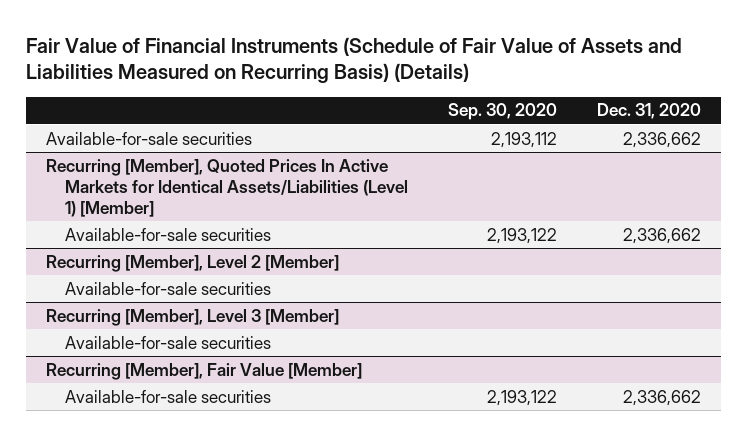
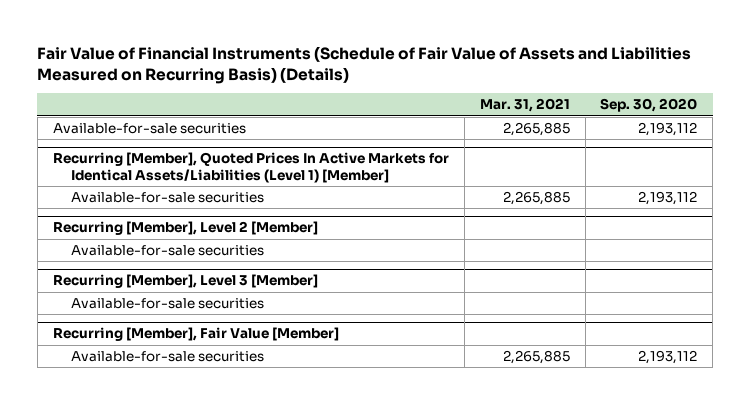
[596,103,701,120] Dec. 31, 2020 -> none
none -> [479,98,570,113] Mar. 31, 2021
[487,227,558,244] 2,193,122 -> [638,191,698,206] 2,193,112
[487,389,558,406] 2,193,122 -> [638,350,698,365] 2,193,112

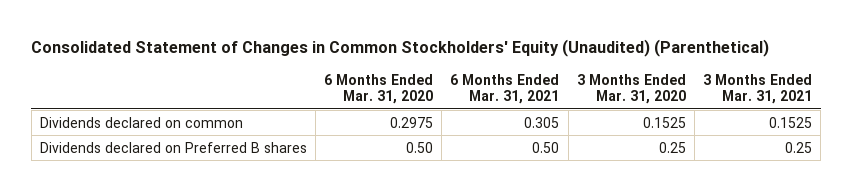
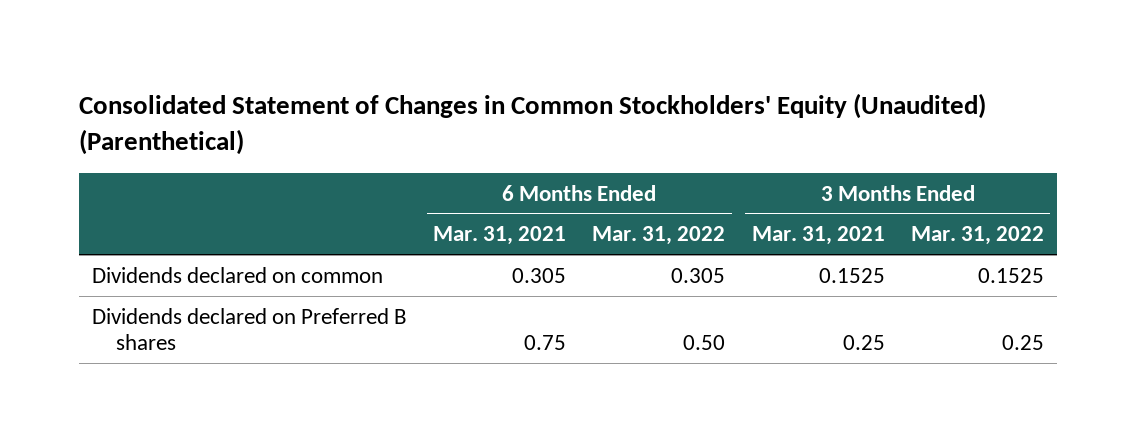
[324,73,434,105] 6 Months Ended Mar. 31, 2020 -> none
[576,73,686,105] 3 Months Ended Mar. 31, 2020 -> none
none -> [592,226,726,246] Mar. 31, 2022
none -> [910,226,1044,246] Mar. 31, 2022
[532,141,560,153] 0.50 -> [524,335,567,351] 0.75

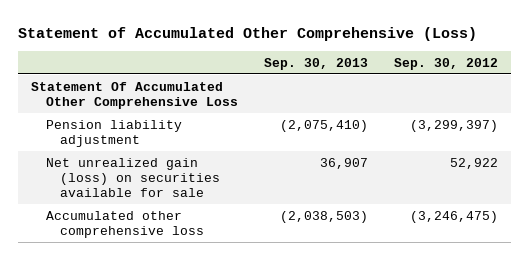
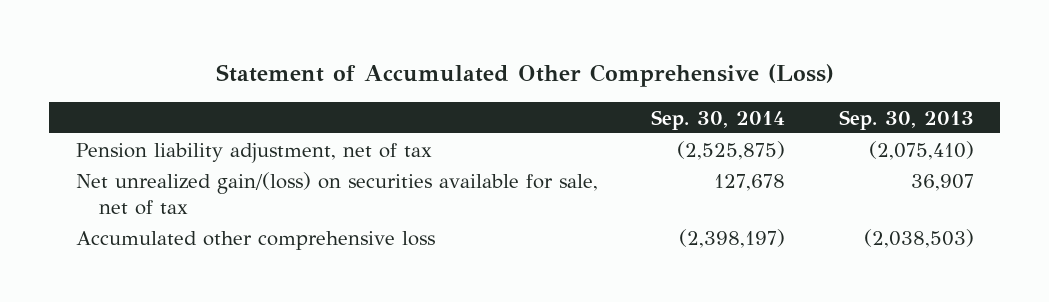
[393,57,498,70] Sep. 30, 2012 -> none
none -> [651,109,786,130] Sep. 30, 2014
[31,81,238,109] Statement Of Accumulated Other Comprehensive Loss -> none
[45,119,182,147] Pension liability adjustment -> [75,142,432,163] Pension liability adjustment, net of tax
[45,157,220,197] Net unrealized gain (loss) on securities available for sale -> [75,171,598,215] Net unrealized gain/(loss) on securities available for sale, net of tax

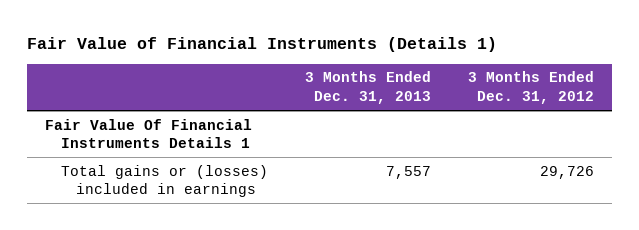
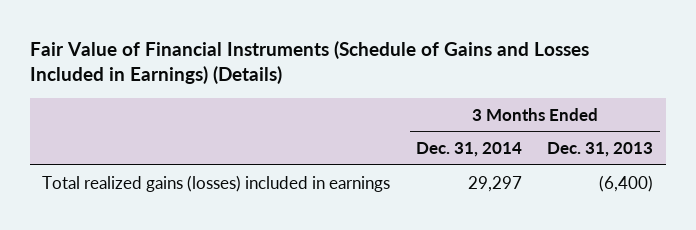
[26,37,497,53] Fair Value of Financial Instruments (Details 1) -> [29,40,589,85] Fair Value of Financial Instruments (Schedule of Gains and Losses Included in Earnings) (Details)
[467,71,594,104] 3 Months Ended Dec. 31, 2012 -> none
none -> [415,142,522,158] Dec. 31, 2014
[45,118,253,149] Fair Value Of Financial Instruments Details 1 -> none
[60,164,268,198] Total gains or (losses) included in earnings -> [42,174,391,192] Total realized gains (losses) included in earnings
[385,165,431,179] 7,557 -> [599,174,654,192] (6,400)

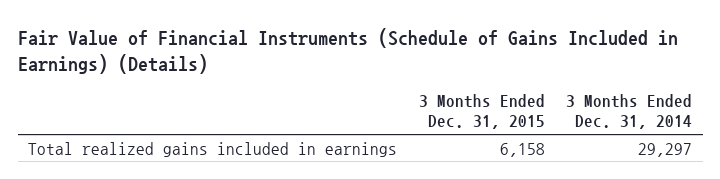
[29,40,589,85] Fair Value of Financial Instruments (Schedule of Gains and Losses Included in Earnings) (Details) -> [17,27,678,75] Fair Value of Financial Instruments (Schedule of Gains Included in Earnings) (Details)
[547,142,654,158] Dec. 31, 2013 -> none
none -> [418,93,545,130] 3 Months Ended Dec. 31, 2015
[42,174,391,192] Total realized gains (losses) included in earnings -> [28,141,398,157] Total realized gains included in earnings

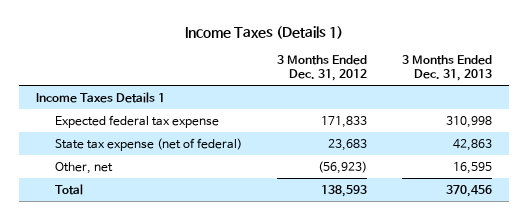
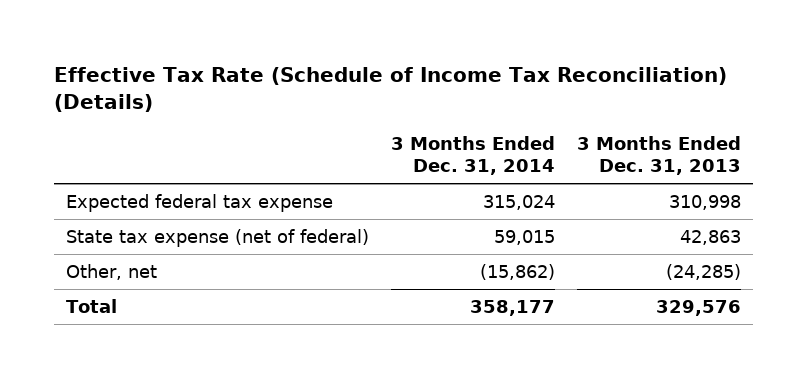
[185,25,344,39] Income Taxes (Details 1) -> [54,66,728,113] Effective Tax Rate (Schedule of Income Tax Reconciliation) (Details)
[276,55,367,81] 3 Months Ended Dec. 31, 2012 -> none
none -> [390,136,555,176] 3 Months Ended Dec. 31, 2014
[36,91,166,103] Income Taxes Details 1 -> none
[452,161,492,174] 16,595 -> [666,263,742,280] (24,285)
[445,184,492,197] 370,456 -> [656,299,742,316] 329,576

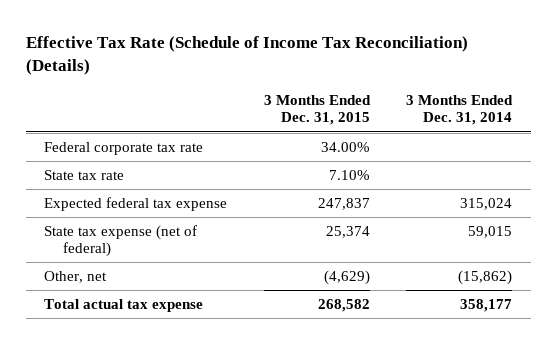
[577,136,742,176] 3 Months Ended Dec. 31, 2013 -> none
none -> [263,94,371,126] 3 Months Ended Dec. 31, 2015
none -> [43,141,203,155] Federal corporate tax rate
none -> [43,169,124,180] State tax rate
[65,298,117,313] Total -> [43,298,203,312] Total actual tax expense

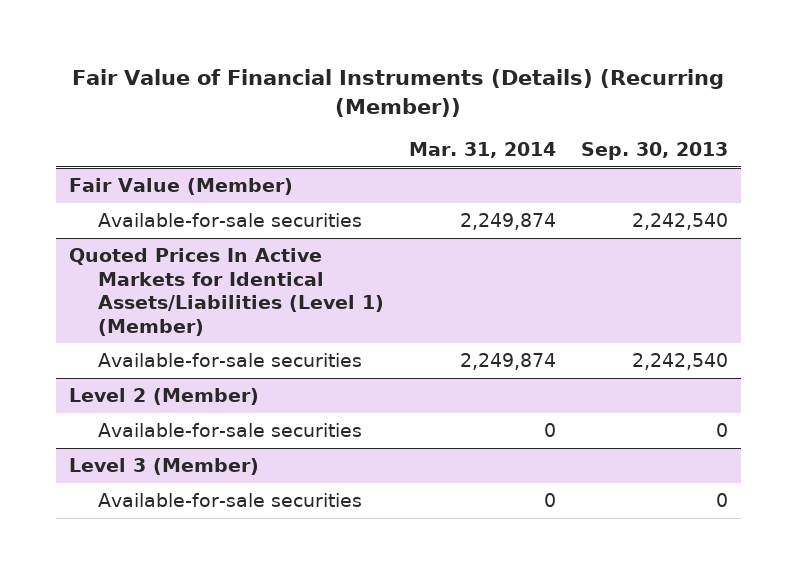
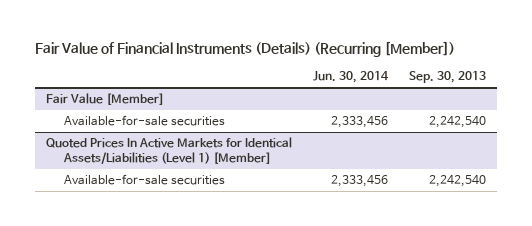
[72,68,725,117] Fair Value of Financial Instruments (Details) (Recurring (Member)) -> [35,41,456,58] Fair Value of Financial Instruments (Details) (Recurring [Member])
[408,142,556,159] Mar. 31, 2014 -> none
none -> [313,71,390,84] Jun. 30, 2014
[68,178,293,196] Fair Value (Member) -> [45,93,164,106] Fair Value [Member]
[68,248,384,336] Quoted Prices In Active Markets for Identical Assets/Liabilities (Level 1) (Member) -> [45,137,292,165] Quoted Prices In Active Markets for Identical Assets/Liabilities (Level 1) [Member]
[68,388,259,406] Level 2 (Member) -> none
[97,423,362,438] Available-for-sale securities -> none
[68,458,259,476] Level 3 (Member) -> none
[97,493,362,508] Available-for-sale securities -> none

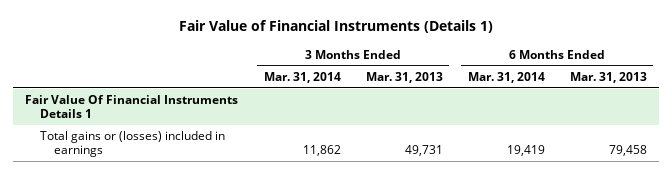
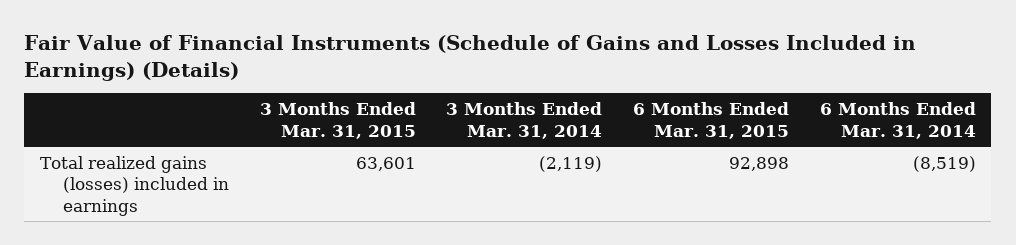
[179,20,494,34] Fair Value of Financial Instruments (Details 1) -> [24,35,917,81] Fair Value of Financial Instruments (Schedule of Gains and Losses Included in Earnings) (Details)
[365,71,443,83] Mar. 31, 2013 -> none
[569,71,647,83] Mar. 31, 2013 -> none
none -> [259,102,416,139] 3 Months Ended Mar. 31, 2015
none -> [633,102,790,139] 6 Months Ended Mar. 31, 2015
[25,95,239,119] Fair Value Of Financial Instruments Details 1 -> none
[39,131,225,158] Total gains or (losses) included in earnings -> [39,155,230,217] Total realized gains (losses) included in earnings
[302,145,341,157] 11,862 -> [539,155,603,172] (2,119)
[506,145,545,157] 19,419 -> [912,155,976,172] (8,519)

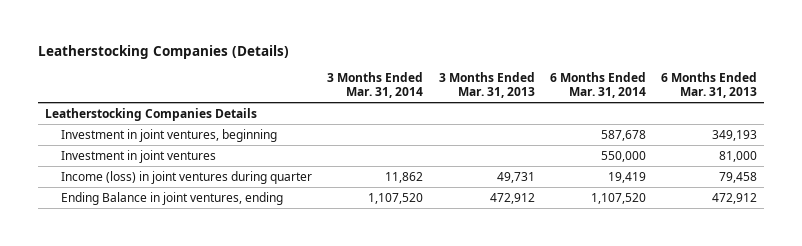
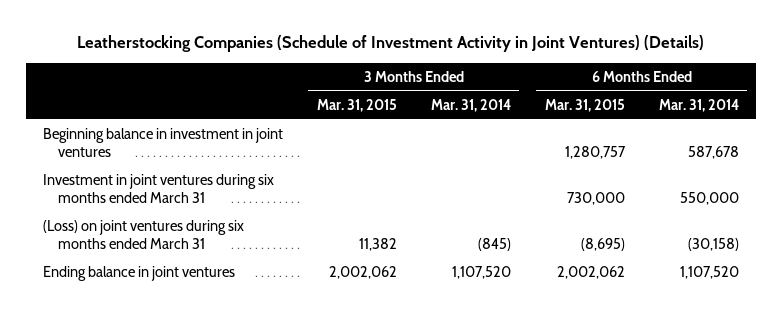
[37,44,289,59] Leatherstocking Companies (Details) -> [76,35,704,53] Leatherstocking Companies (Schedule of Investment Activity in Joint Ventures) (Details)
[438,72,535,99] 3 Months Ended Mar. 31, 2013 -> none
[660,72,757,99] 6 Months Ended Mar. 31, 2013 -> none
none -> [316,98,397,112] Mar. 31, 2015
none -> [544,98,625,112] Mar. 31, 2015
[45,107,258,121] Leatherstocking Companies Details -> none
[61,170,313,184] Income (loss) in joint ventures during quarter -> none
[61,128,278,142] Investment in joint ventures, beginning -> [42,128,283,158] Beginning balance in investment in joint ventures
[61,149,217,163] Investment in joint ventures -> [42,174,274,204] Investment in joint ventures during six months ended March 31
none -> [42,220,244,250] (Loss) on joint ventures during six months ended March 31
[61,191,284,205] Ending Balance in joint ventures, ending -> [42,266,235,282] Ending balance in joint ventures

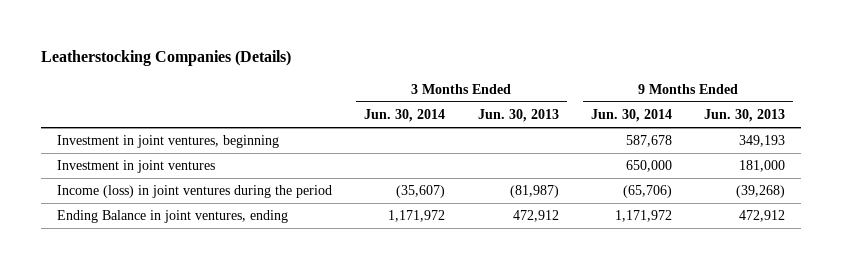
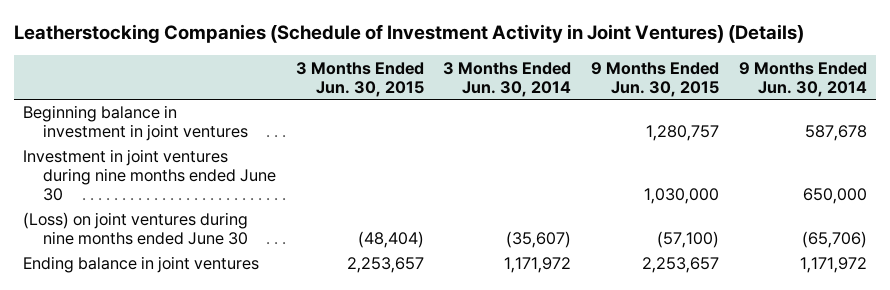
[40,50,291,67] Leatherstocking Companies (Details) -> [13,23,804,43] Leatherstocking Companies (Schedule of Investment Activity in Joint Ventures) (Details)
[477,108,559,122] Jun. 30, 2013 -> none
[704,108,786,122] Jun. 30, 2013 -> none
none -> [295,61,424,97] 3 Months Ended Jun. 30, 2015
none -> [590,61,719,97] 9 Months Ended Jun. 30, 2015
[56,135,279,149] Investment in joint ventures, beginning -> [23,105,248,142] Beginning balance in investment in joint ventures
[56,160,215,174] Investment in joint ventures -> [23,149,276,202] Investment in joint ventures during nine months ended June 30
[56,185,332,199] Income (loss) in joint ventures during the period -> [23,212,249,246] (Loss) on joint ventures during nine months ended June 30
[56,210,288,224] Ending Balance in joint ventures, ending -> [23,256,260,274] Ending balance in joint ventures

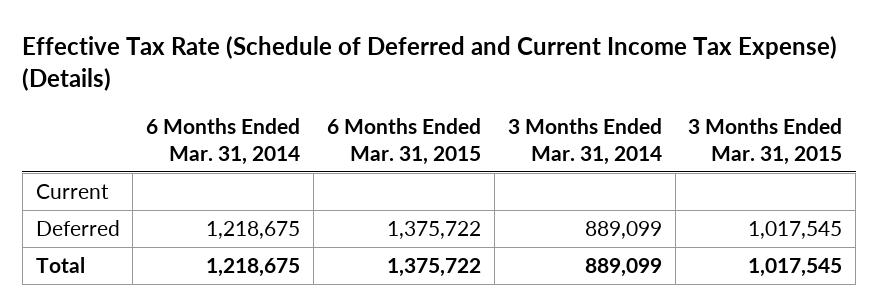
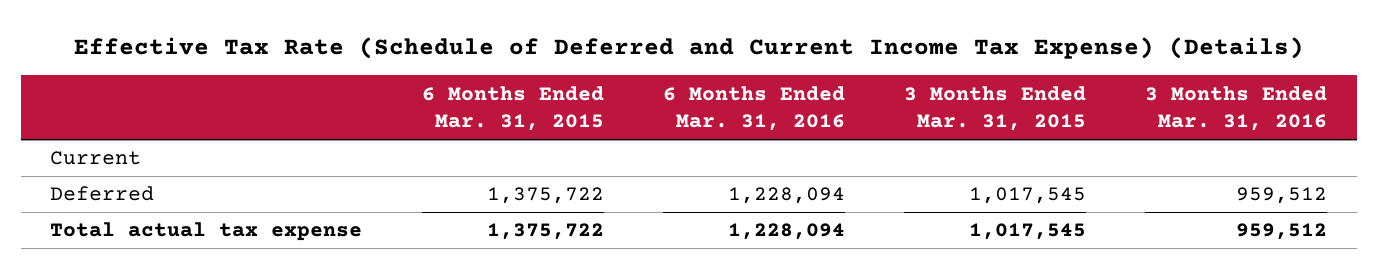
[146,117,301,165] 6 Months Ended Mar. 31, 2014 -> none
[507,117,662,165] 3 Months Ended Mar. 31, 2014 -> none
none -> [662,85,845,132] 6 Months Ended Mar. 31, 2016
none -> [1145,85,1328,132] 3 Months Ended Mar. 31, 2016
[35,257,85,274] Total -> [50,222,363,242] Total actual tax expense

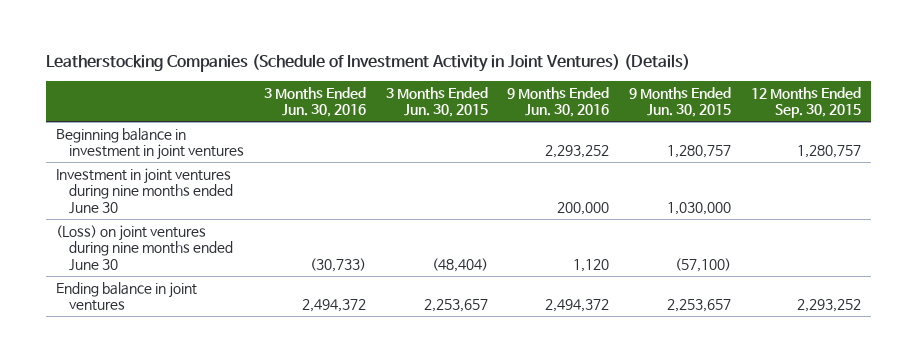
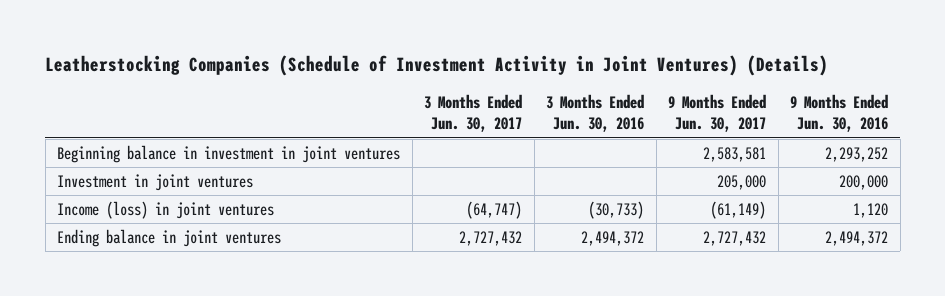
[385,86,488,117] 3 Months Ended Jun. 30, 2015 -> none
[629,86,732,117] 9 Months Ended Jun. 30, 2015 -> none
[750,86,861,118] 12 Months Ended Sep. 30, 2015 -> none
none -> [424,93,523,133] 3 Months Ended Jun. 30, 2017
none -> [668,93,767,133] 9 Months Ended Jun. 30, 2017
[56,167,234,214] Investment in joint ventures during nine months ended June 30 -> [57,173,254,191] Investment in joint ventures
[56,224,234,271] (Loss) on joint ventures during nine months ended June 30 -> [57,200,275,219] Income (loss) in joint ventures

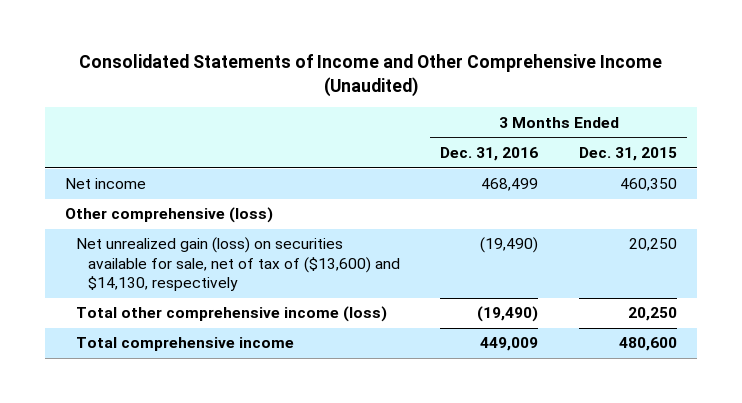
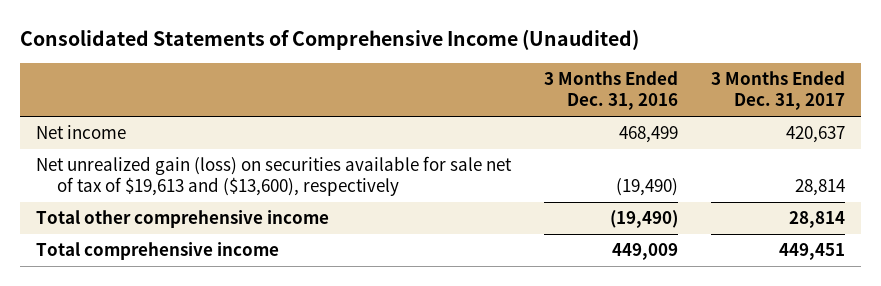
[78,54,662,98] Consolidated Statements of Income and Other Comprehensive Income (Unaudited) -> [19,29,639,51] Consolidated Statements of Comprehensive Income (Unaudited)
[578,146,677,161] Dec. 31, 2015 -> none
none -> [710,71,845,111] 3 Months Ended Dec. 31, 2017
[64,207,273,224] Other comprehensive (loss) -> none
[76,237,401,292] Net unrealized gain (loss) on securities available for sale, net of tax of ($13,600) and $14,130, respectively -> [36,156,513,197] Net unrealized gain (loss) on securities available for sale net of tax of $19,613 and ($13,600), respectively
[76,306,388,323] Total other comprehensive income (loss) -> [36,210,330,229] Total other comprehensive income

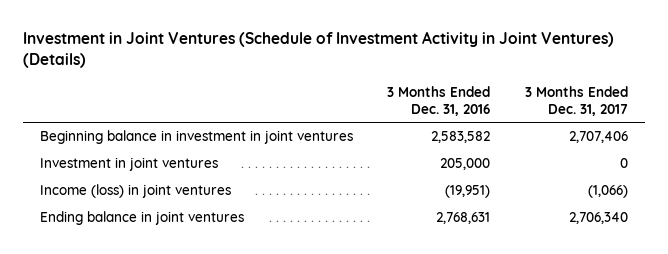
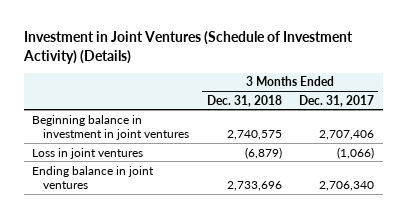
[22,30,614,68] Investment in Joint Ventures (Schedule of Investment Activity in Joint Ventures) (Details) -> [22,31,353,64] Investment in Joint Ventures (Schedule of Investment Activity) (Details)
[387,85,491,116] 3 Months Ended Dec. 31, 2016 -> none
none -> [206,94,282,107] Dec. 31, 2018
[39,157,218,172] Investment in joint ventures -> none
[39,184,231,199] Income (loss) in joint ventures -> [32,147,144,159] Loss in joint ventures

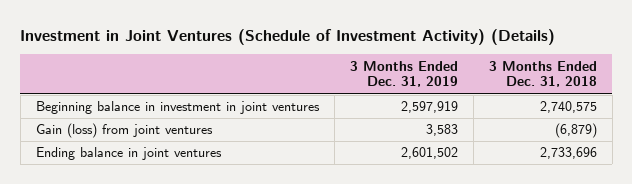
[299,94,375,107] Dec. 31, 2017 -> none
none -> [349,60,458,88] 3 Months Ended Dec. 31, 2019
[32,147,144,159] Loss in joint ventures -> [35,123,213,139] Gain (loss) from joint ventures

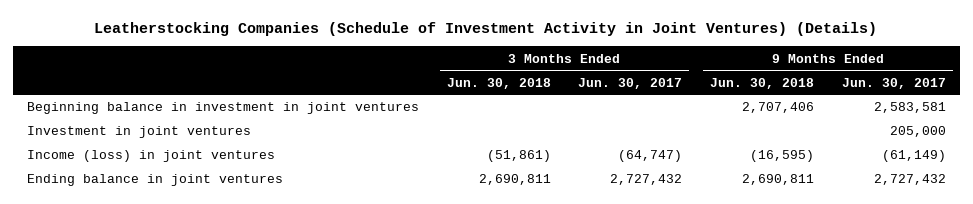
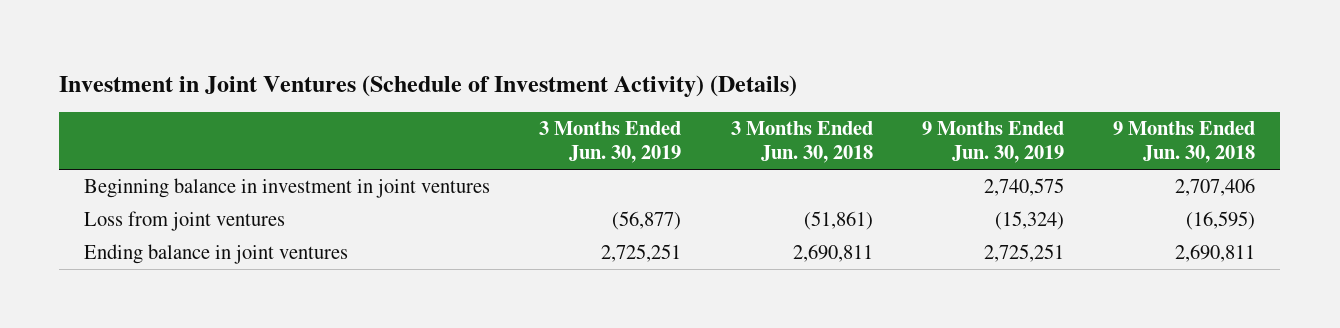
[94,22,878,37] Leatherstocking Companies (Schedule of Investment Activity in Joint Ventures) (Details) -> [59,74,798,97] Investment in Joint Ventures (Schedule of Investment Activity) (Details)
[578,77,683,89] Jun. 30, 2017 -> none
[841,77,946,89] Jun. 30, 2017 -> none
none -> [539,121,682,164] 3 Months Ended Jun. 30, 2019
none -> [922,121,1065,164] 9 Months Ended Jun. 30, 2019
[26,126,251,139] Investment in joint ventures -> none
[26,150,275,163] Income (loss) in joint ventures -> [84,211,286,232] Loss from joint ventures

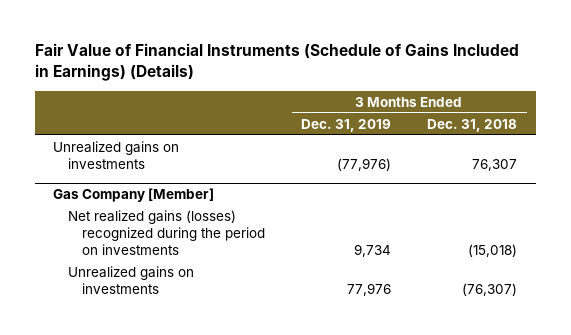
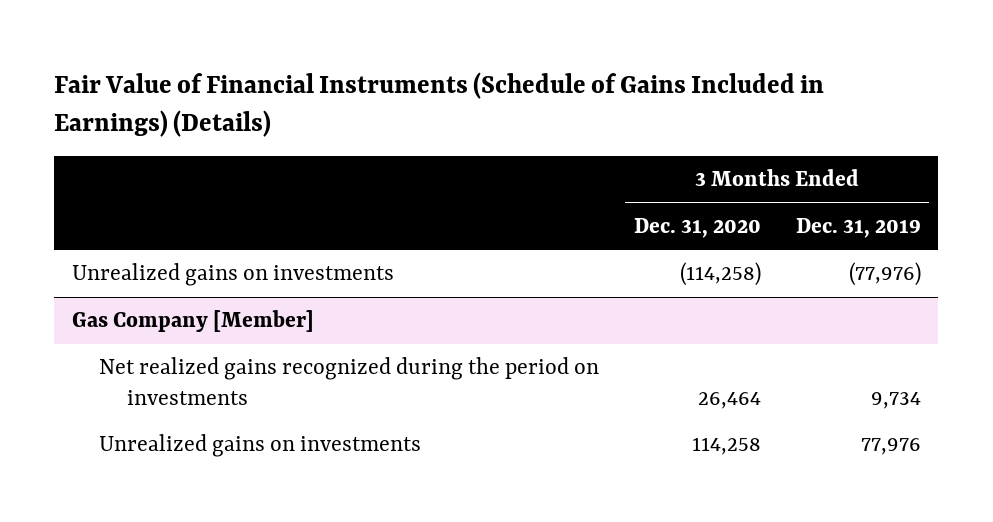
[427,118,518,132] Dec. 31, 2018 -> none
none -> [634,218,762,239] Dec. 31, 2020
[67,209,265,255] Net realized gains (losses) recognized during the period on investments -> [99,357,600,405] Net realized gains recognized during the period on investments

